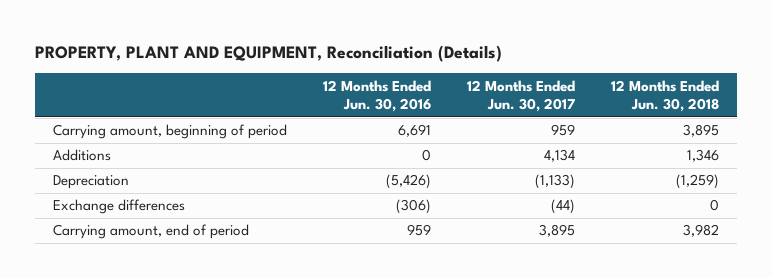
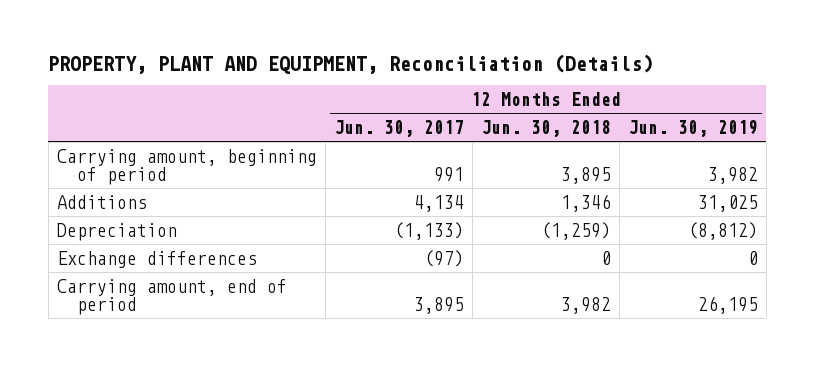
[322,79,431,113] 12 Months Ended Jun. 30, 2016 -> none
none -> [627,119,758,137] Jun. 30, 2019
[551,124,576,137] 959 -> [433,167,464,183] 991
[551,199,576,215] (44) -> [423,249,464,267] (97)

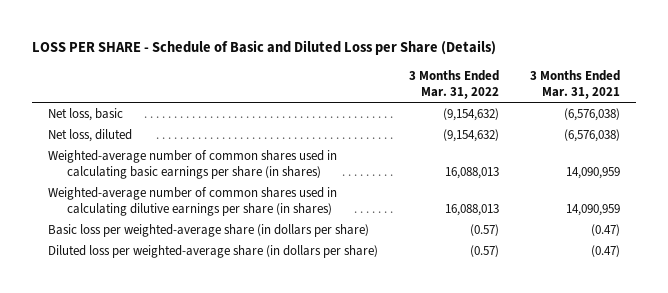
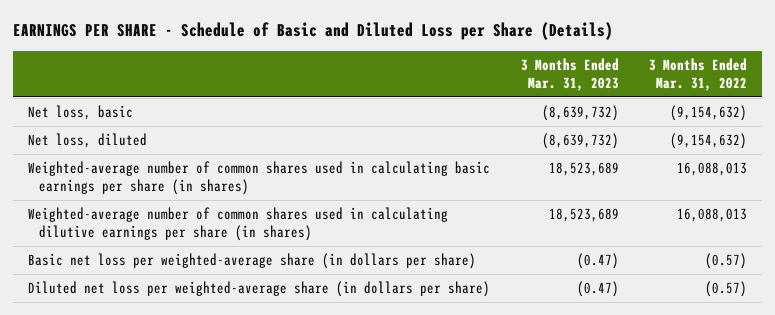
[32,40,497,56] LOSS PER SHARE - Schedule of Basic and Diluted Loss per Share (Details) -> [13,21,614,40] EARNINGS PER SHARE - Schedule of Basic and Diluted Loss per Share (Details)
[530,69,621,99] 3 Months Ended Mar. 31, 2021 -> none
none -> [520,57,619,91] 3 Months Ended Mar. 31, 2023
[47,223,369,237] Basic loss per weighted-average share (in dollars per share) -> [28,252,477,269] Basic net loss per weighted-average share (in dollars per share)
[47,244,378,258] Diluted loss per weighted-average share (in dollars per share) -> [28,280,491,297] Diluted net loss per weighted-average share (in dollars per share)

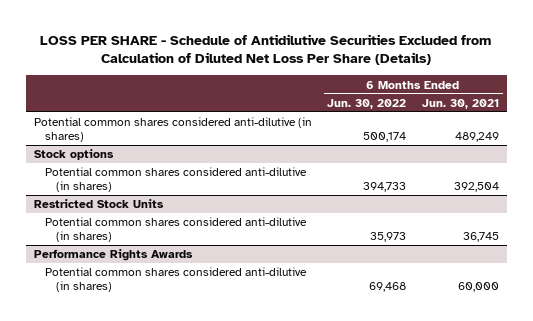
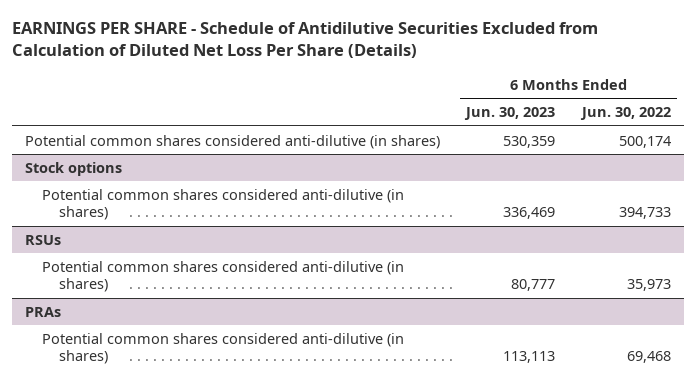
[40,33,492,66] LOSS PER SHARE - Schedule of Antidilutive Securities Excluded from Calculation of Diluted Net Loss Per Share (Details) -> [12,22,599,59] EARNINGS PER SHARE - Schedule of Antidilutive Securities Excluded from Calculation of Diluted Net Loss Per Share (Details)
[421,98,499,109] Jun. 30, 2021 -> none
none -> [464,107,556,121] Jun. 30, 2023
[33,199,164,209] Restricted Stock Units -> [25,234,62,245] RSUs
[33,249,193,262] Performance Rights Awards -> [25,306,62,317] PRAs

